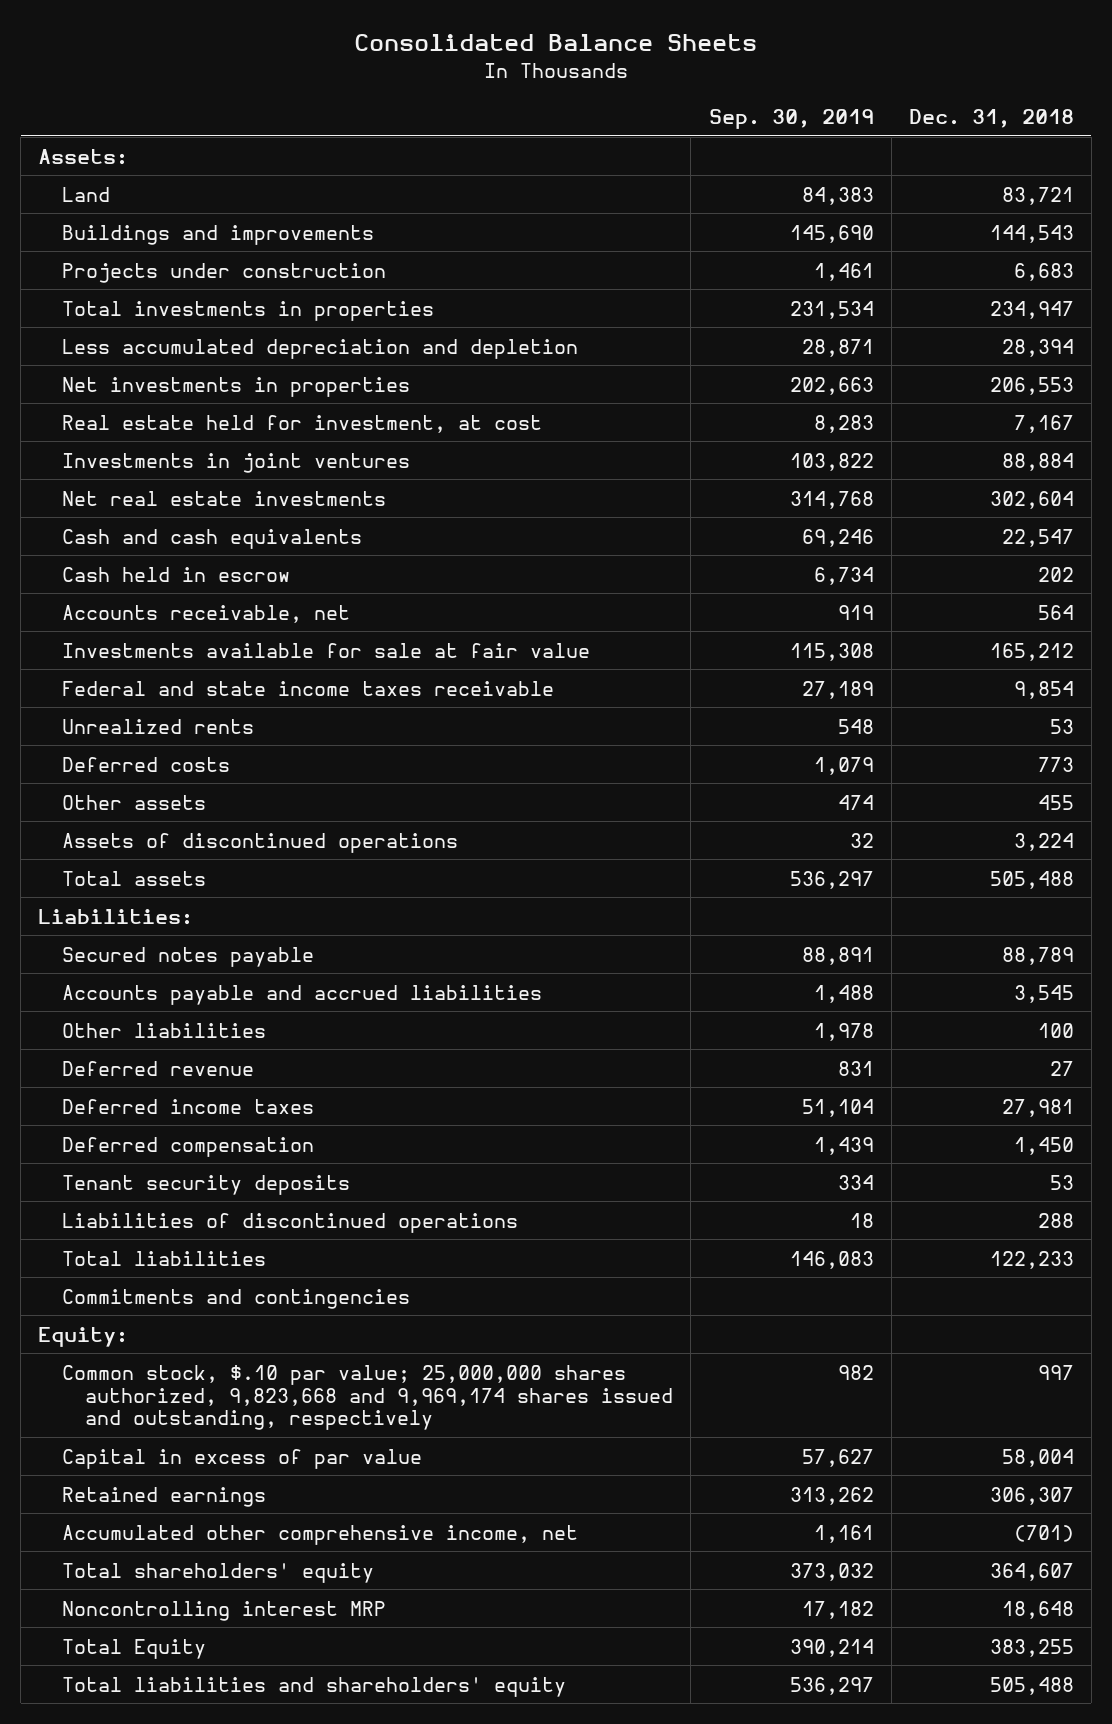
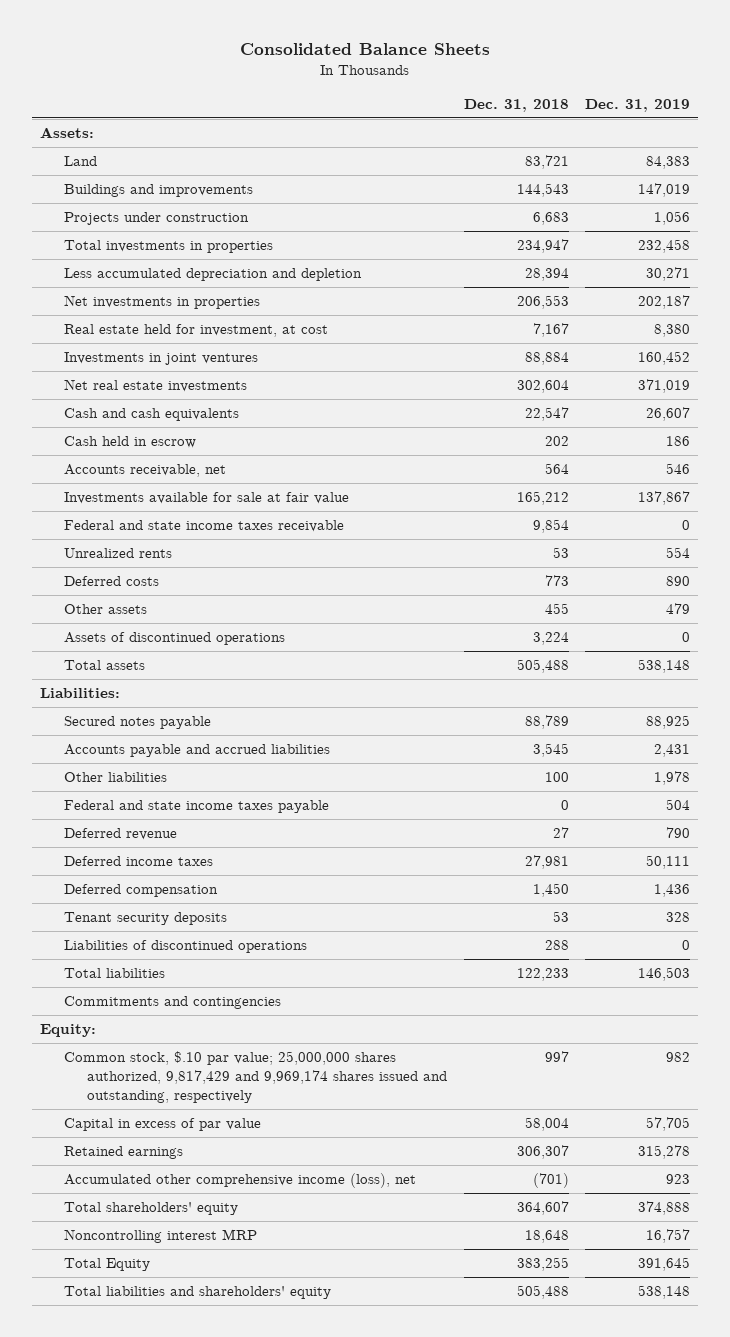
[708,108,874,129] Sep. 30, 2019 -> none
none -> [585,99,691,113] Dec. 31, 2019
none -> [63,800,329,814] Federal and state income taxes payable
[61,1364,674,1431] Common stock, $.10 par value; 25,000,000 shares authorized, 9,823,668 and 9,969,174 shares issued and outstanding, respectively -> [63,1051,448,1104] Common stock, $.10 par value; 25,000,000 shares authorized, 9,817,429 and 9,969,174 shares issued and outstanding, respectively
[61,1524,578,1545] Accumulated other comprehensive income, net -> [63,1173,416,1189] Accumulated other comprehensive income (loss), net

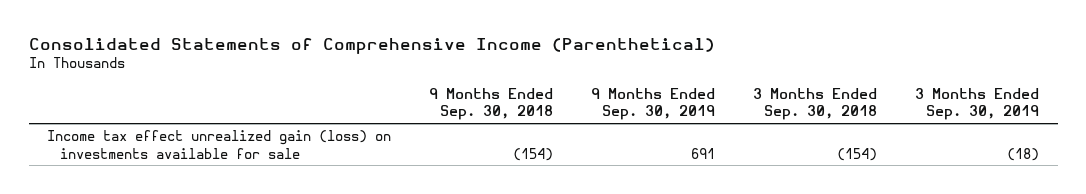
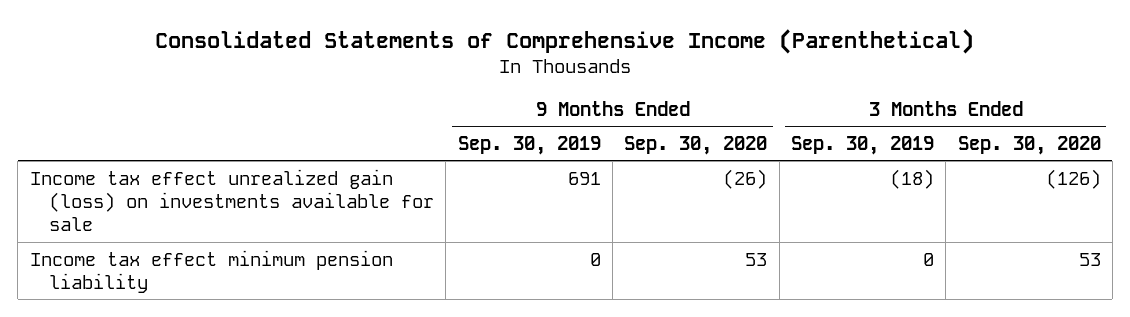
[429,88,554,121] 9 Months Ended Sep. 30, 2018 -> none
[753,88,878,121] 3 Months Ended Sep. 30, 2018 -> none
none -> [624,136,768,156] Sep. 30, 2020
none -> [957,136,1101,156] Sep. 30, 2020
none -> [29,249,393,294] Income tax effect minimum pension liability

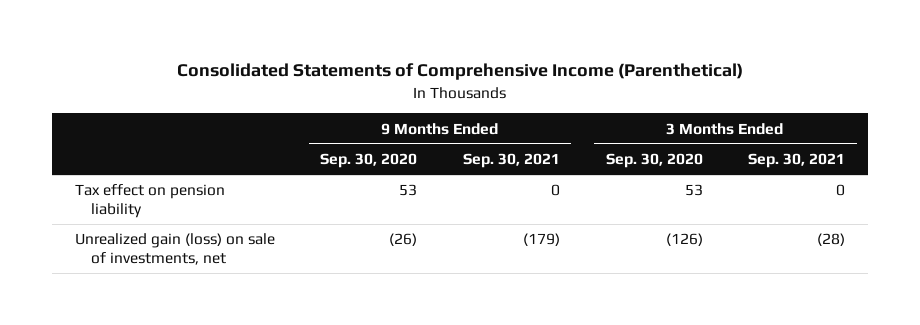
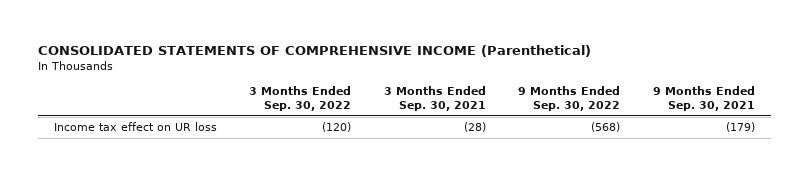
[176,63,743,81] Consolidated Statements of Comprehensive Income (Parenthetical) -> [37,44,591,57] CONSOLIDATED STATEMENTS OF COMPREHENSIVE INCOME (Parenthetical)
[320,153,418,169] Sep. 30, 2020 -> none
[605,153,703,169] Sep. 30, 2020 -> none
none -> [249,85,352,112] 3 Months Ended Sep. 30, 2022
none -> [518,85,621,112] 9 Months Ended Sep. 30, 2022
[74,184,225,219] Tax effect on pension liability -> none
[74,233,275,266] Unrealized gain (loss) on sale of investments, net -> [53,122,217,132] Income tax effect on UR loss

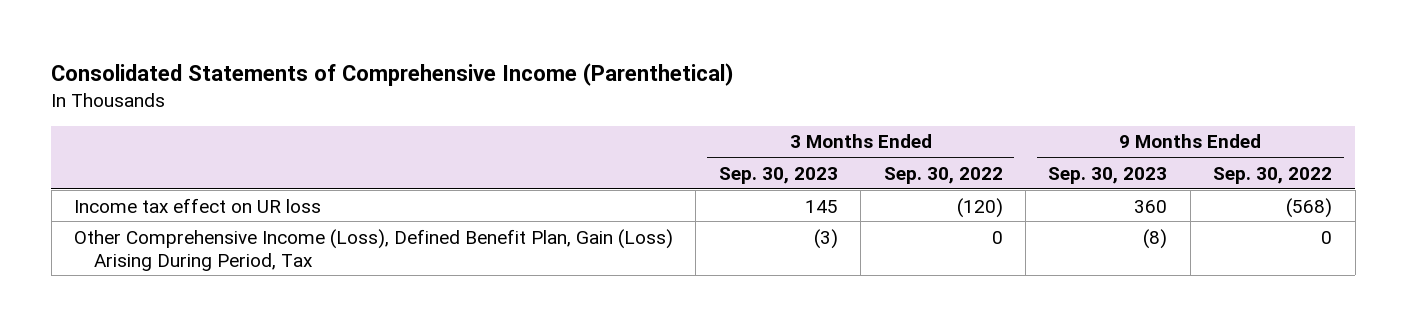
[37,44,591,57] CONSOLIDATED STATEMENTS OF COMPREHENSIVE INCOME (Parenthetical) -> [51,62,735,86] Consolidated Statements of Comprehensive Income (Parenthetical)
[383,85,486,112] 3 Months Ended Sep. 30, 2021 -> none
[652,85,755,112] 9 Months Ended Sep. 30, 2021 -> none
none -> [718,166,838,184] Sep. 30, 2023
none -> [1048,166,1168,184] Sep. 30, 2023
none -> [73,228,673,271] Other Comprehensive Income (Loss), Defined Benefit Plan, Gain (Loss) Arising During Period, Tax

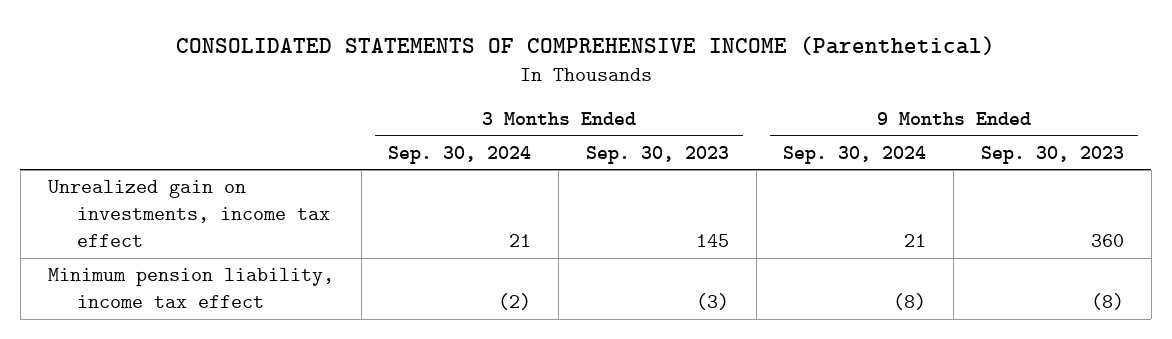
[51,62,735,86] Consolidated Statements of Comprehensive Income (Parenthetical) -> [175,35,995,55] CONSOLIDATED STATEMENTS OF COMPREHENSIVE INCOME (Parenthetical)
[883,166,1003,184] Sep. 30, 2022 -> none
[1213,166,1333,184] Sep. 30, 2022 -> none
none -> [388,145,532,164] Sep. 30, 2024
none -> [783,145,927,164] Sep. 30, 2024
[73,197,321,213] Income tax effect on UR loss -> [47,180,331,247] Unrealized gain on investments, income tax effect
[73,228,673,271] Other Comprehensive Income (Loss), Defined Benefit Plan, Gain (Loss) Arising During Period, Tax -> [47,268,334,309] Minimum pension liability, income tax effect

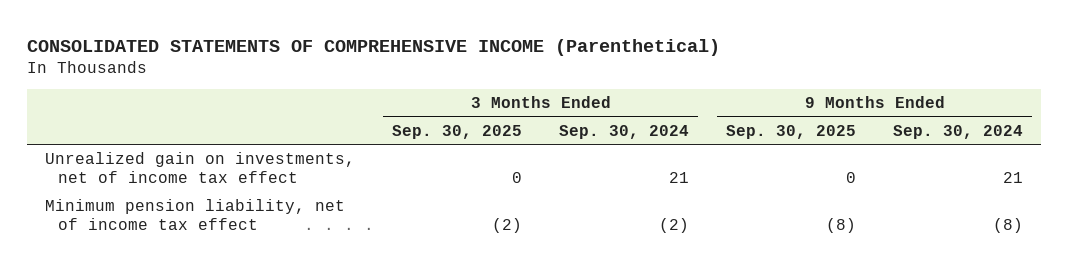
[585,145,729,164] Sep. 30, 2023 -> none
[981,145,1125,164] Sep. 30, 2023 -> none
none -> [392,124,523,139] Sep. 30, 2025
none -> [726,124,857,139] Sep. 30, 2025
[47,180,331,247] Unrealized gain on investments, income tax effect -> [45,152,356,184] Unrealized gain on investments, net of income tax effect
[47,268,334,309] Minimum pension liability, income tax effect -> [45,199,346,231] Minimum pension liability, net of income tax effect

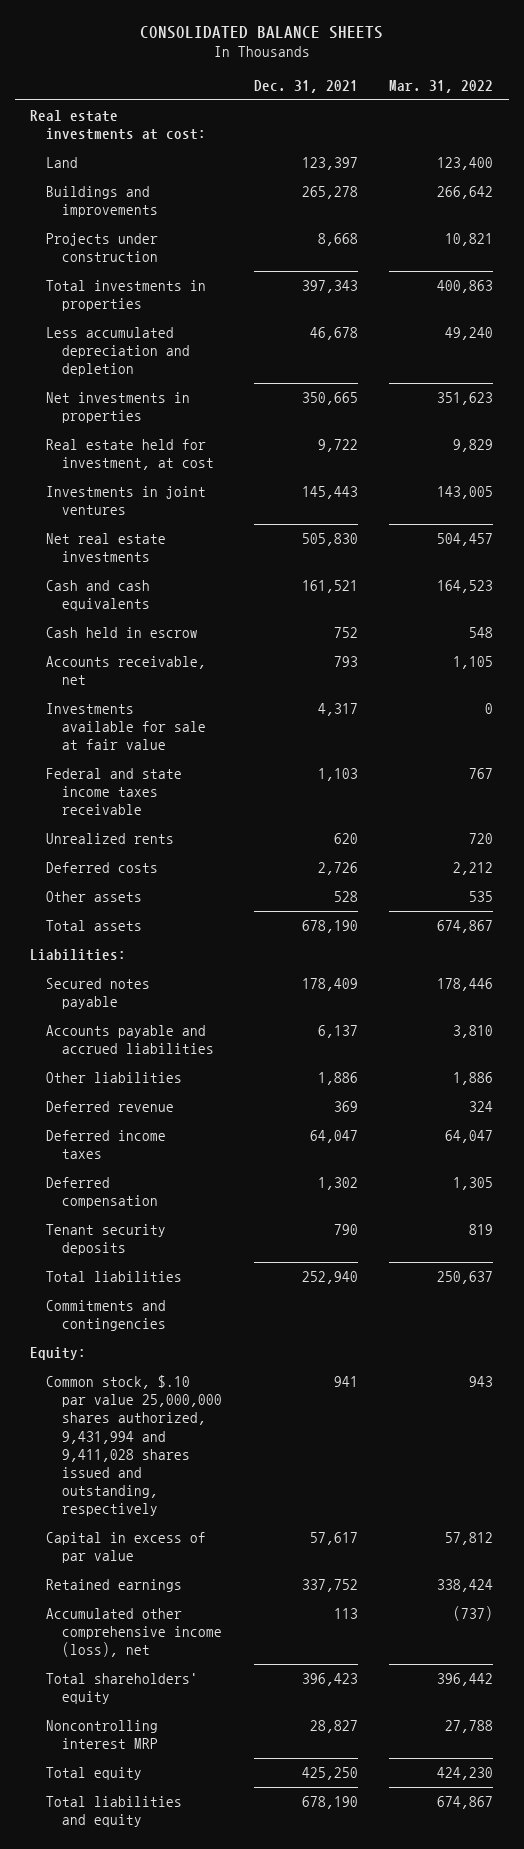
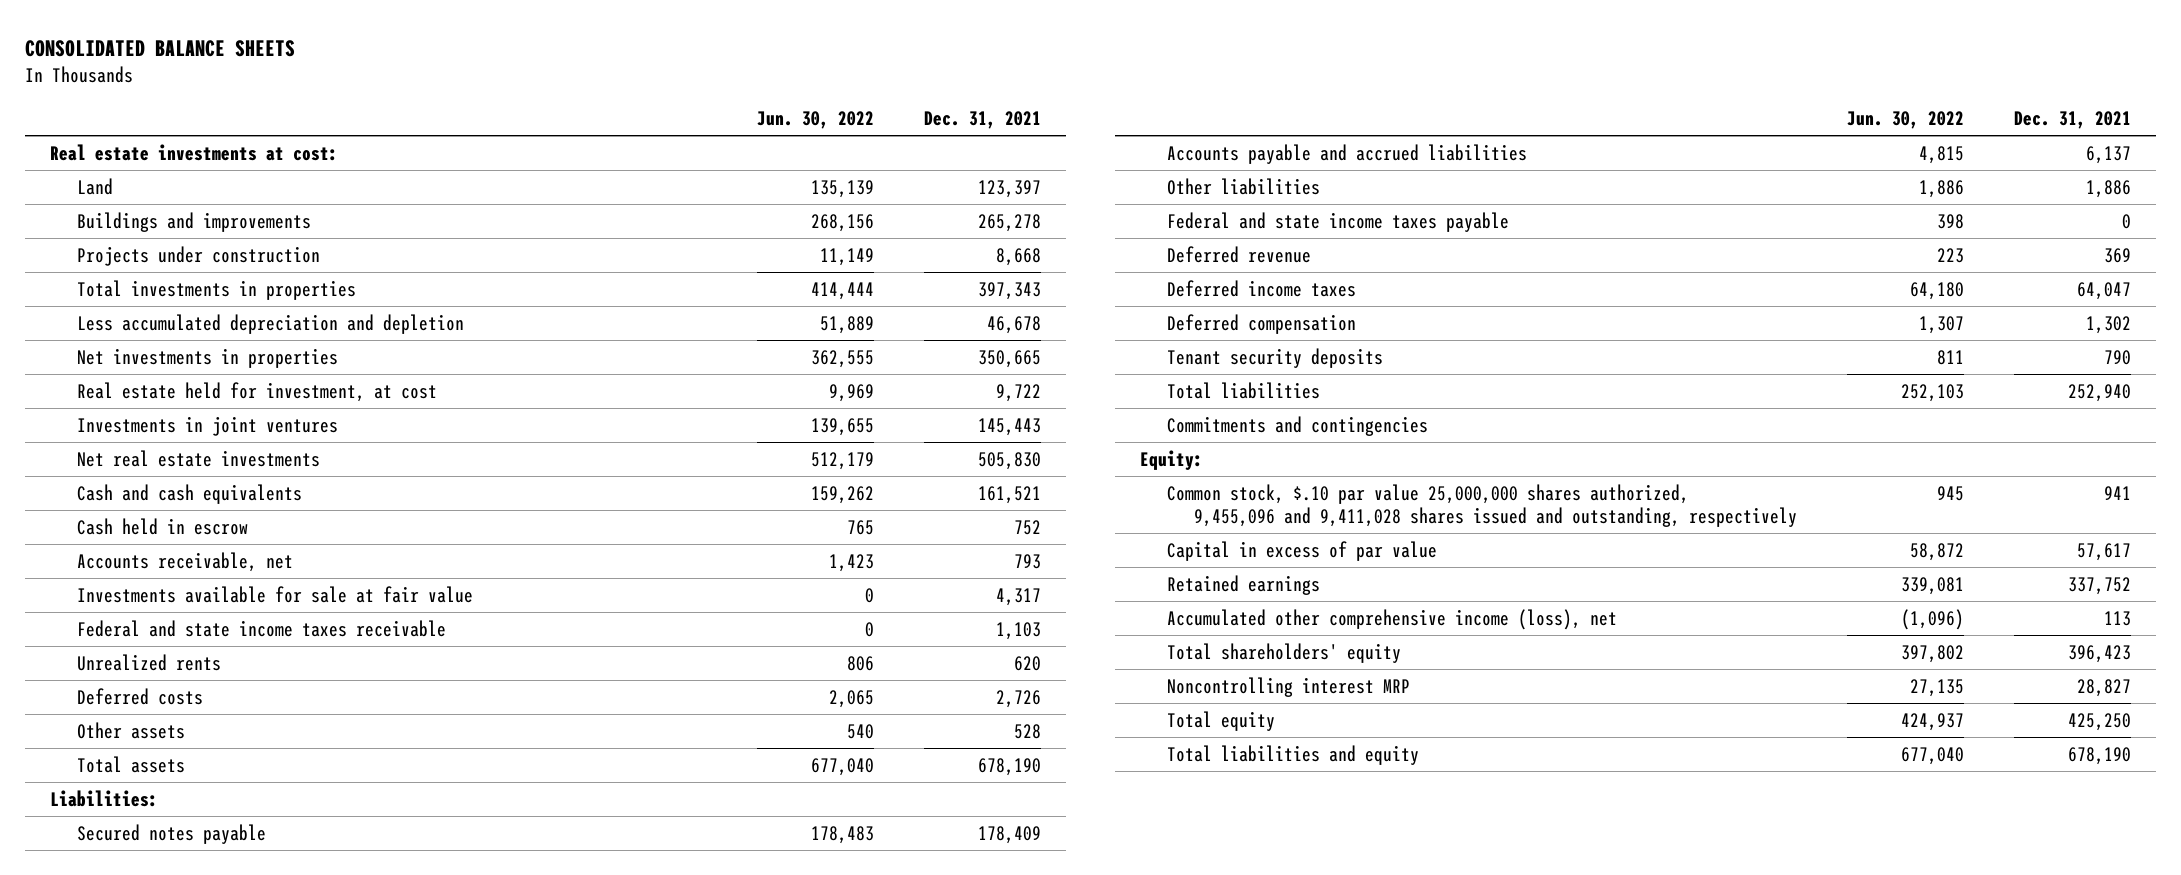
[389,79,494,93] Mar. 31, 2022 -> none
none -> [757,111,875,130] Jun. 30, 2022
none -> [1167,211,1510,232] Federal and state income taxes payable
[46,1375,223,1517] Common stock, $.10 par value 25,000,000 shares authorized, 9,431,994 and 9,411,028 shares issued and outstanding, respectively -> [1167,483,1797,527] Common stock, $.10 par value 25,000,000 shares authorized, 9,455,096 and 9,411,028 shares issued and outstanding, respectively

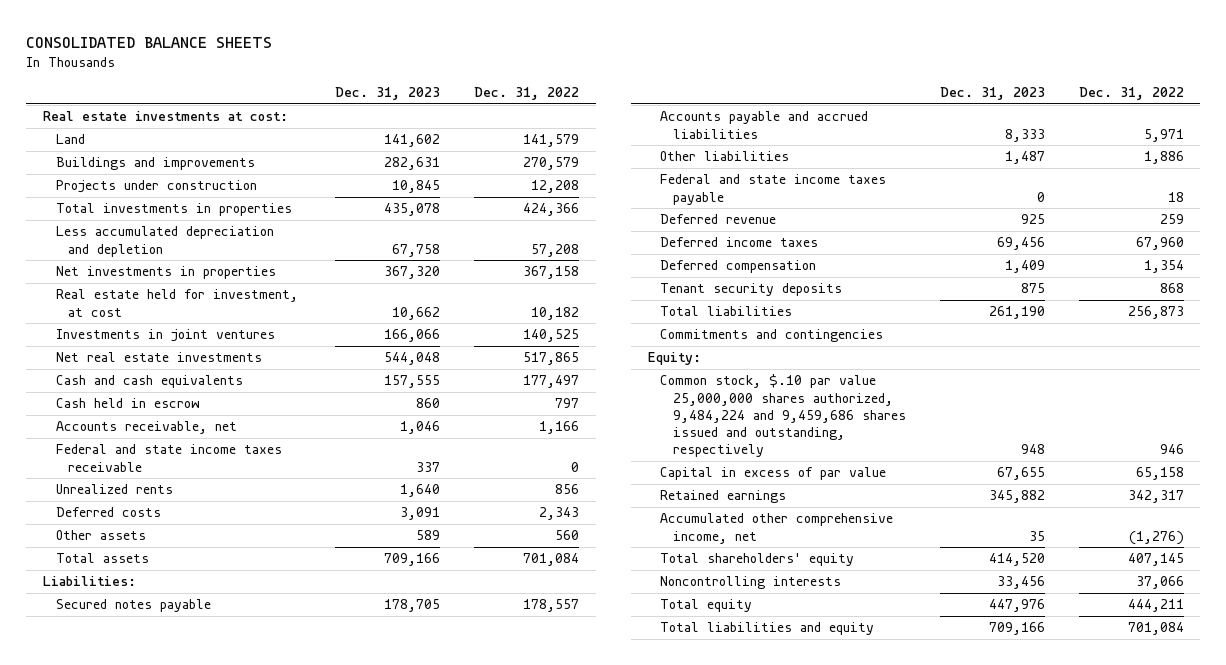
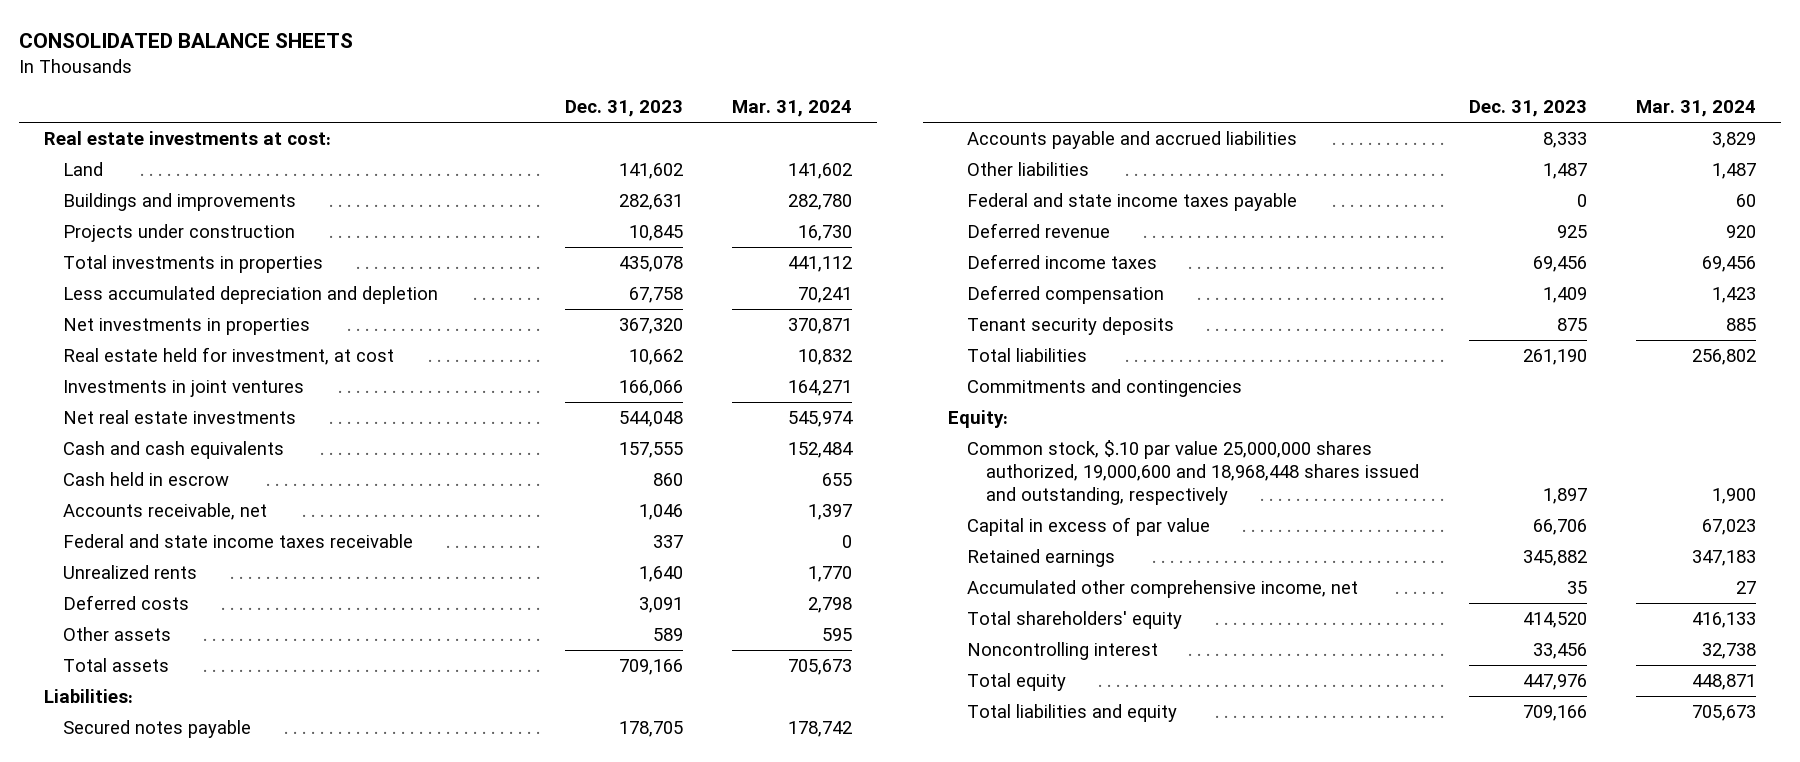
[473,86,579,100] Dec. 31, 2022 -> none
none -> [732,100,853,118] Mar. 31, 2024
[660,374,907,458] Common stock, $.10 par value 25,000,000 shares authorized, 9,484,224 and 9,459,686 shares issued and outstanding, respectively -> [966,440,1420,505] Common stock, $.10 par value 25,000,000 shares authorized, 19,000,600 and 18,968,448 shares issued and outstanding, respectively
[1020,444,1045,455] 948 -> [1542,487,1587,504] 1,897
[996,467,1045,481] 67,655 -> [1532,519,1587,536] 66,706
[660,576,842,590] Noncontrolling interests -> [966,642,1158,661] Noncontrolling interest

